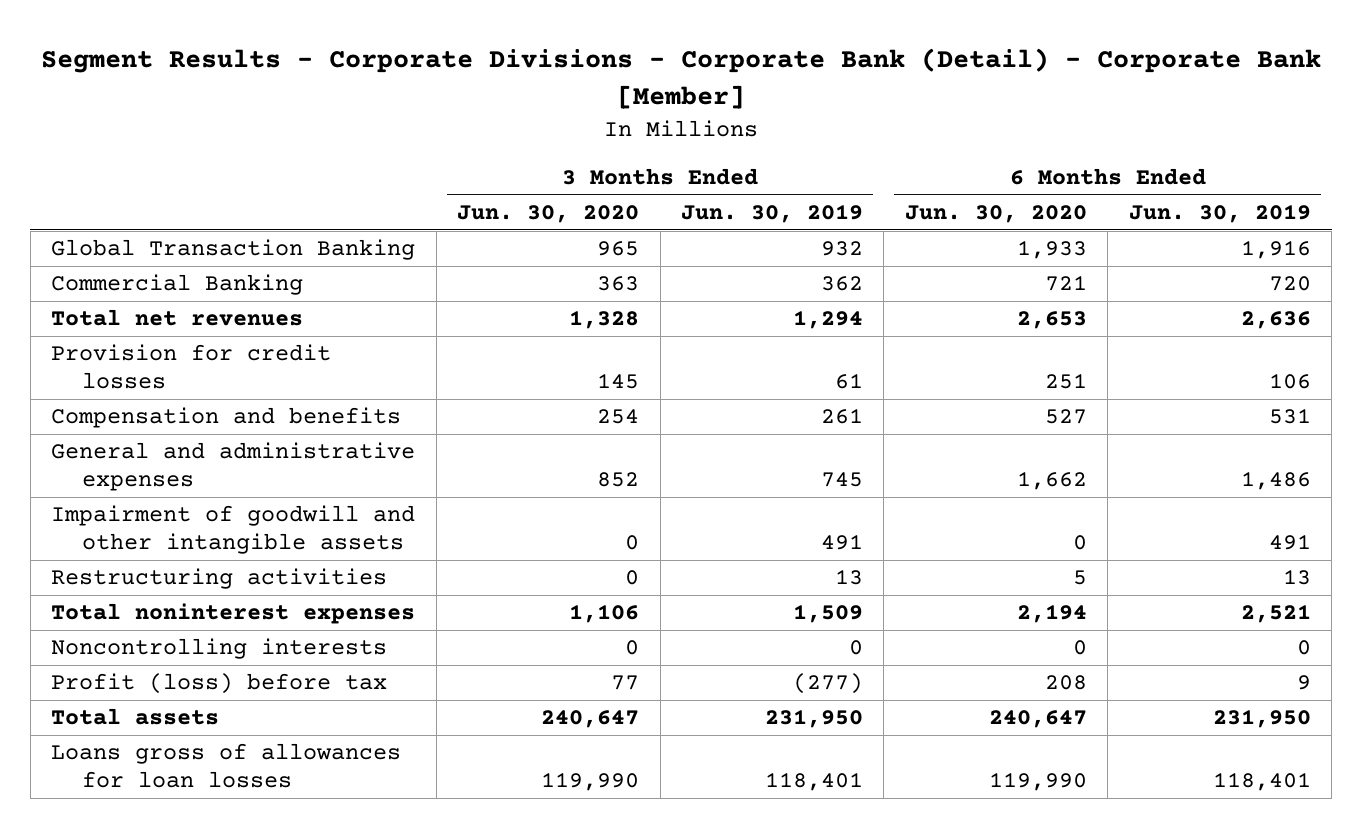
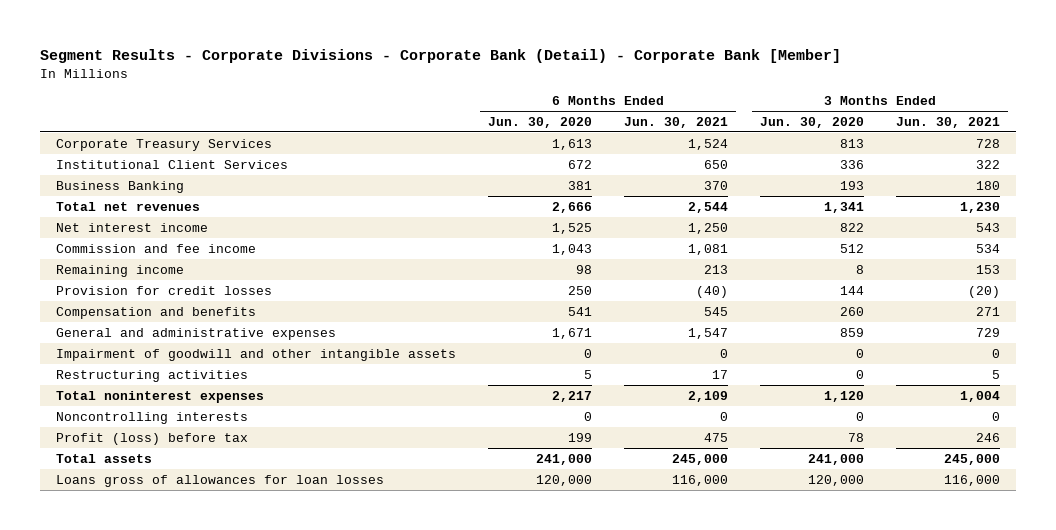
[680,203,863,223] Jun. 30, 2019 -> none
[1128,203,1311,223] Jun. 30, 2019 -> none
none -> [624,116,729,128] Jun. 30, 2021
none -> [896,116,1001,128] Jun. 30, 2021
[51,239,416,261] Global Transaction Banking -> none
[51,274,304,296] Commercial Banking -> none
none -> [56,138,273,151] Corporate Treasury Services
none -> [56,159,289,169] Institutional Client Services
none -> [56,180,185,193] Business Banking
[569,310,640,330] 1,328 -> [824,201,865,213] 1,341
[1016,311,1087,330] 2,653 -> [552,201,593,213] 2,666
none -> [56,222,209,232] Net interest income
none -> [56,243,257,253] Commission and fee income
none -> [56,264,185,277] Remaining income
[597,373,640,390] 145 -> [840,285,865,295] 144
[1044,373,1087,390] 251 -> [568,285,593,295] 250
[597,409,640,425] 254 -> [840,306,865,316] 260
[1044,409,1087,425] 527 -> [568,306,593,316] 541
[597,472,640,488] 852 -> [840,327,865,337] 859
[1016,471,1087,491] 1,662 -> [552,327,593,339] 1,671
[569,604,640,624] 1,106 -> [824,390,865,402] 1,120
[1016,604,1087,624] 2,194 -> [552,390,593,402] 2,217
[611,675,640,691] 77 -> [848,432,865,442] 78
[1044,675,1087,691] 208 -> [568,432,593,442] 199
[541,710,640,729] 240,647 -> [808,453,865,465] 241,000
[988,710,1087,729] 240,647 -> [536,453,593,465] 241,000
[541,772,640,792] 119,990 -> [808,474,865,486] 120,000
[988,772,1087,792] 119,990 -> [536,474,593,486] 120,000

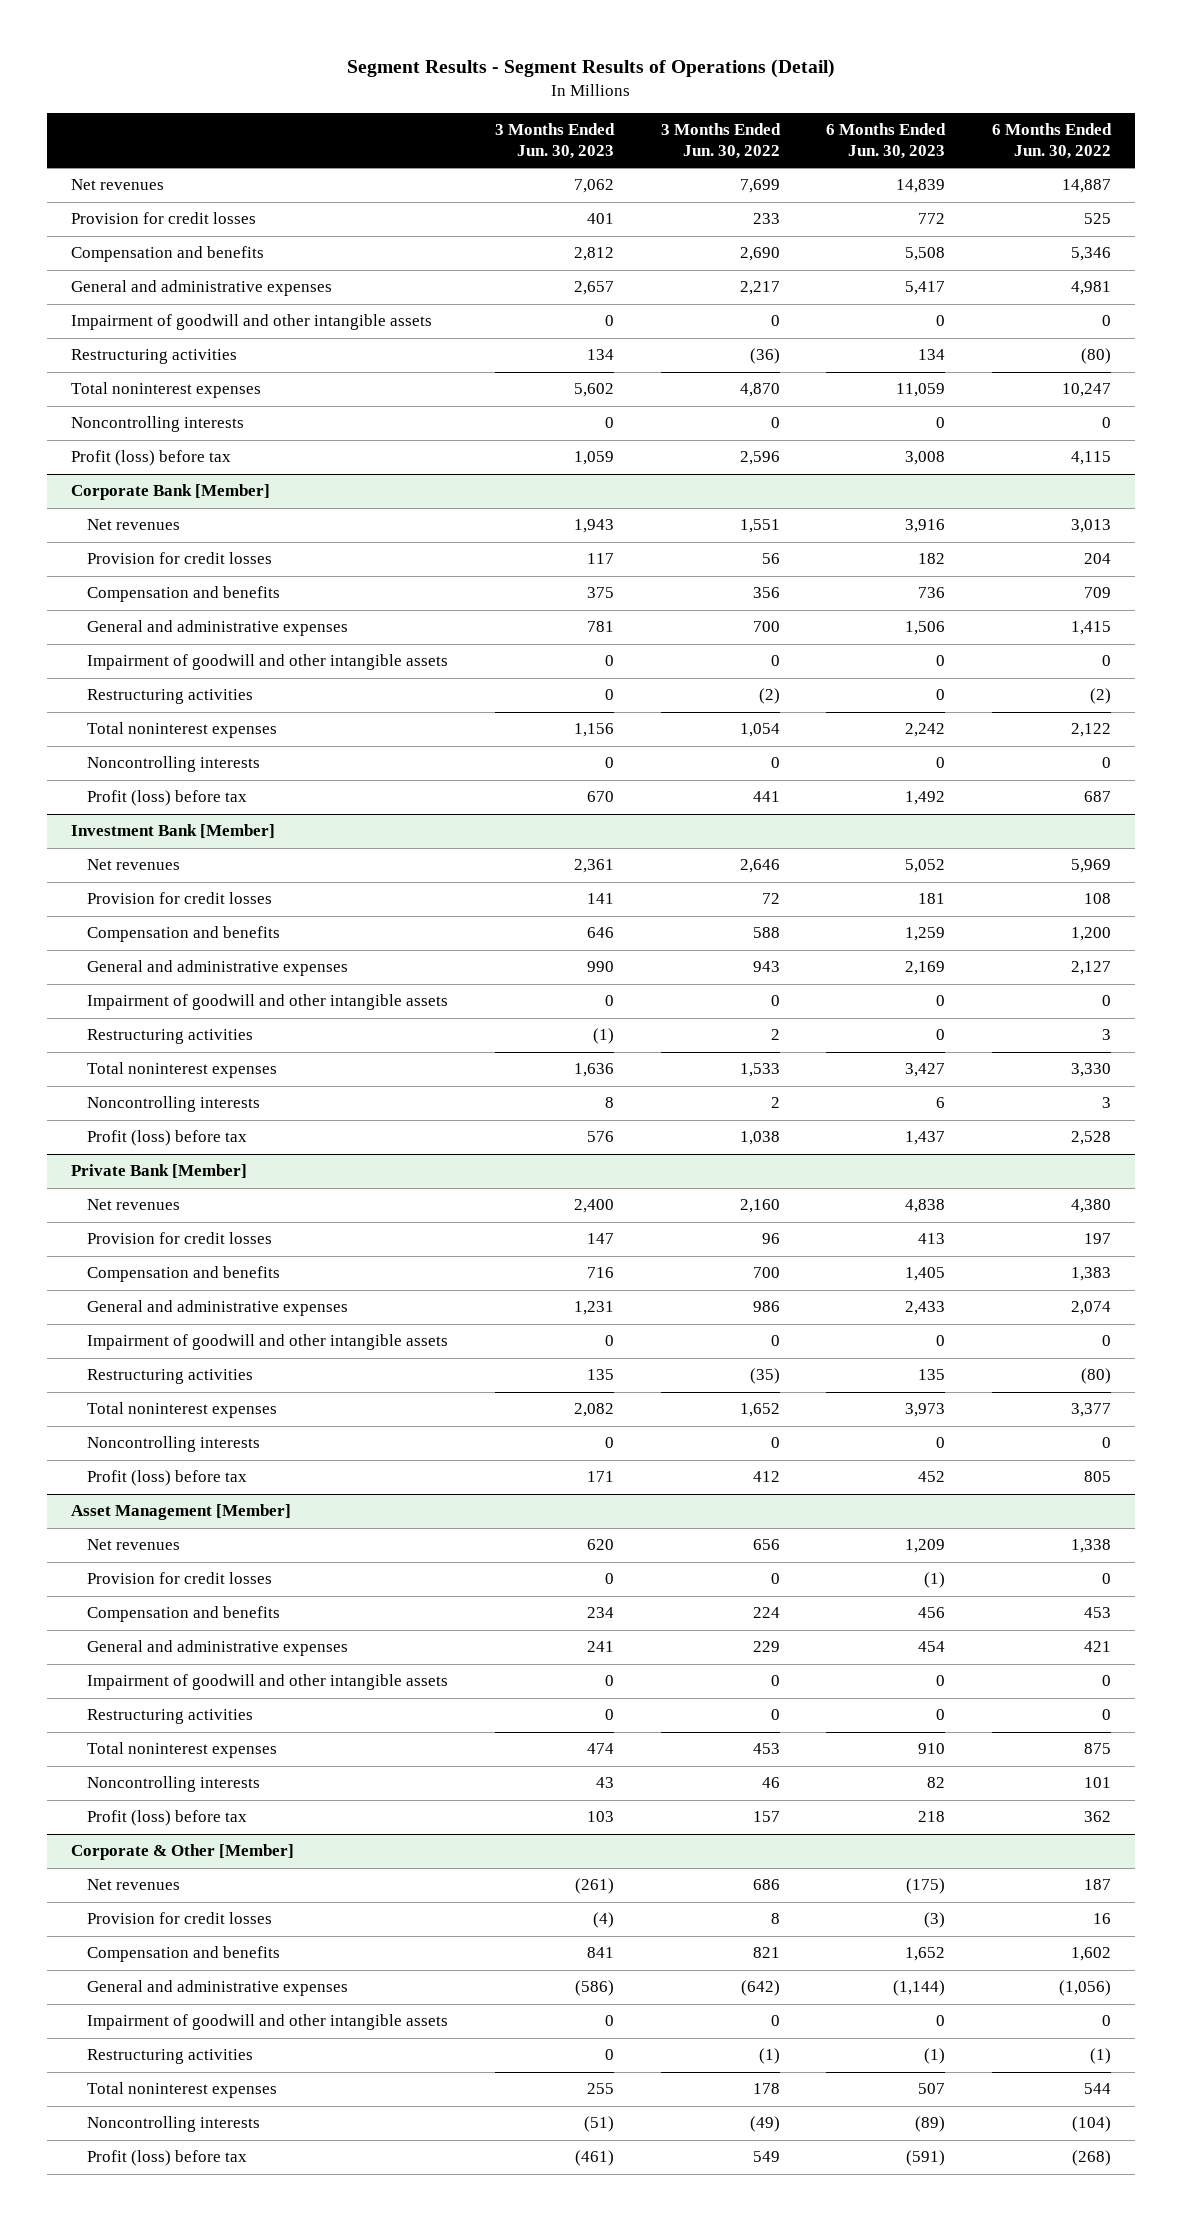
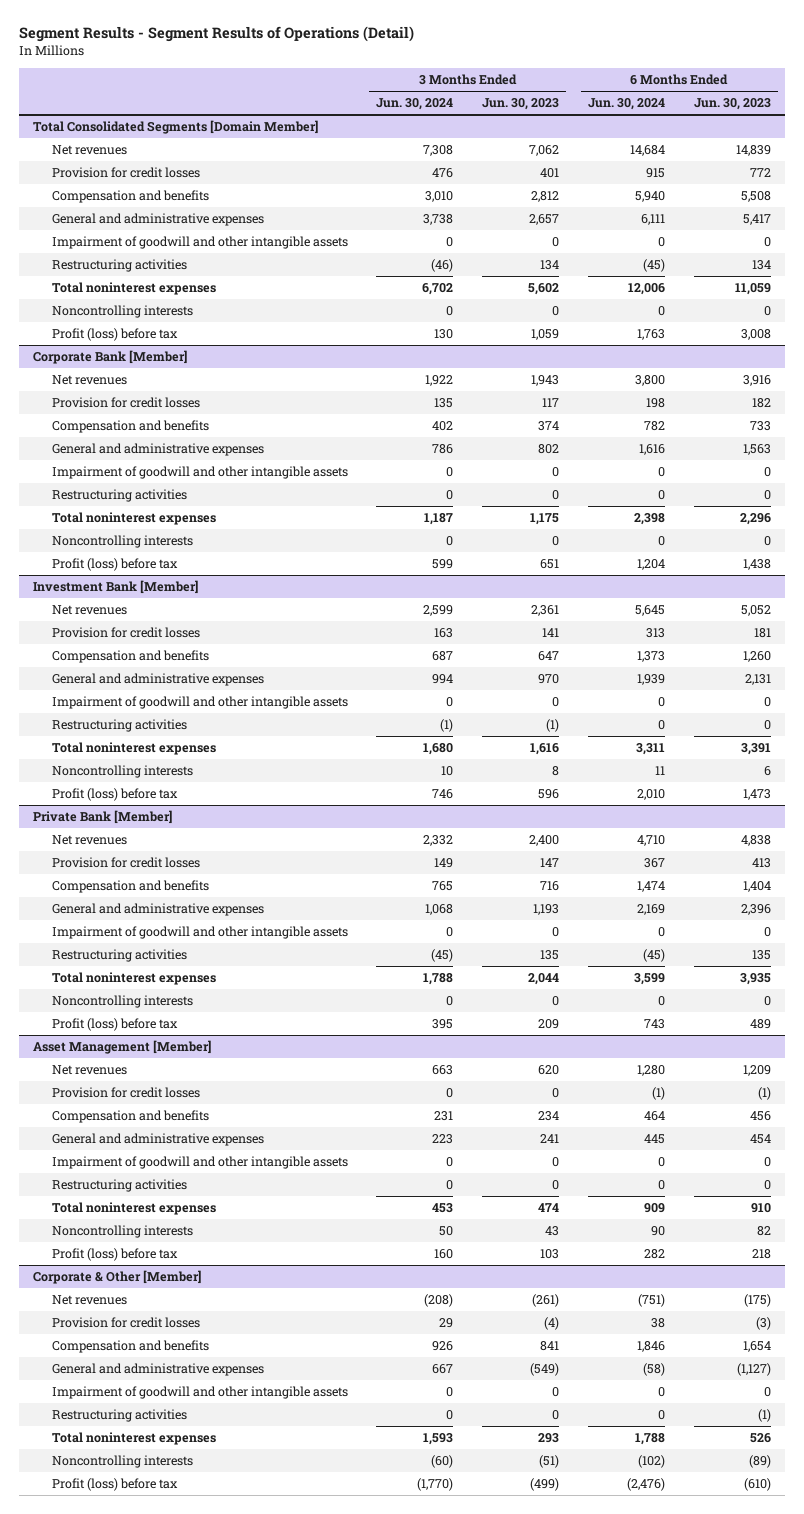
[660,123,781,160] 3 Months Ended Jun. 30, 2022 -> none
[992,123,1113,160] 6 Months Ended Jun. 30, 2022 -> none
none -> [376,98,454,111] Jun. 30, 2024
none -> [588,98,666,111] Jun. 30, 2024
none -> [33,120,319,135] Total Consolidated Segments [Domain Member]
[586,587,614,599] 375 -> [538,421,560,432] 374
[918,587,946,599] 736 -> [749,421,771,432] 733
[586,621,614,633] 781 -> [538,444,560,455] 802
[905,621,946,636] 1,506 -> [742,444,771,456] 1,563
[573,723,614,738] 1,156 -> [530,513,560,526] 1,175
[905,723,946,738] 2,242 -> [739,513,771,526] 2,296
[586,791,614,803] 670 -> [540,559,560,570] 651
[905,791,946,806] 1,492 -> [742,559,771,571] 1,438
[586,927,614,939] 646 -> [538,651,560,662] 647
[905,927,946,942] 1,259 -> [742,651,771,663] 1,260
[586,961,614,973] 990 -> [538,674,560,685] 970
[905,961,946,976] 2,169 -> [744,674,771,686] 2,131
[573,1063,614,1078] 1,636 -> [530,743,560,756] 1,616
[905,1063,946,1078] 3,427 -> [740,743,771,756] 3,391
[586,1131,614,1143] 576 -> [538,789,560,800] 596
[905,1131,946,1146] 1,437 -> [742,789,771,801] 1,473
[905,1267,946,1282] 1,405 -> [742,881,771,893] 1,404
[573,1301,614,1316] 1,231 -> [533,904,560,916] 1,193
[905,1301,946,1316] 2,433 -> [740,904,771,916] 2,396
[573,1403,614,1418] 2,082 -> [528,973,560,986] 2,044
[905,1403,946,1418] 3,973 -> [739,973,771,986] 3,935
[586,1471,614,1483] 171 -> [538,1019,560,1030] 209
[918,1471,946,1483] 452 -> [749,1019,771,1030] 489
[905,1947,946,1962] 1,652 -> [742,1341,771,1353] 1,654
[574,1980,614,1997] (586) -> [530,1363,560,1377] (549)
[893,1980,946,1997] (1,144) -> [736,1363,771,1377] (1,127)
[586,2083,614,2095] 255 -> [538,1433,560,1444] 293
[918,2083,946,2095] 507 -> [749,1433,771,1444] 526
[574,2150,614,2167] (461) -> [530,1478,560,1492] (499)
[906,2150,946,2167] (591) -> [743,1478,771,1492] (610)

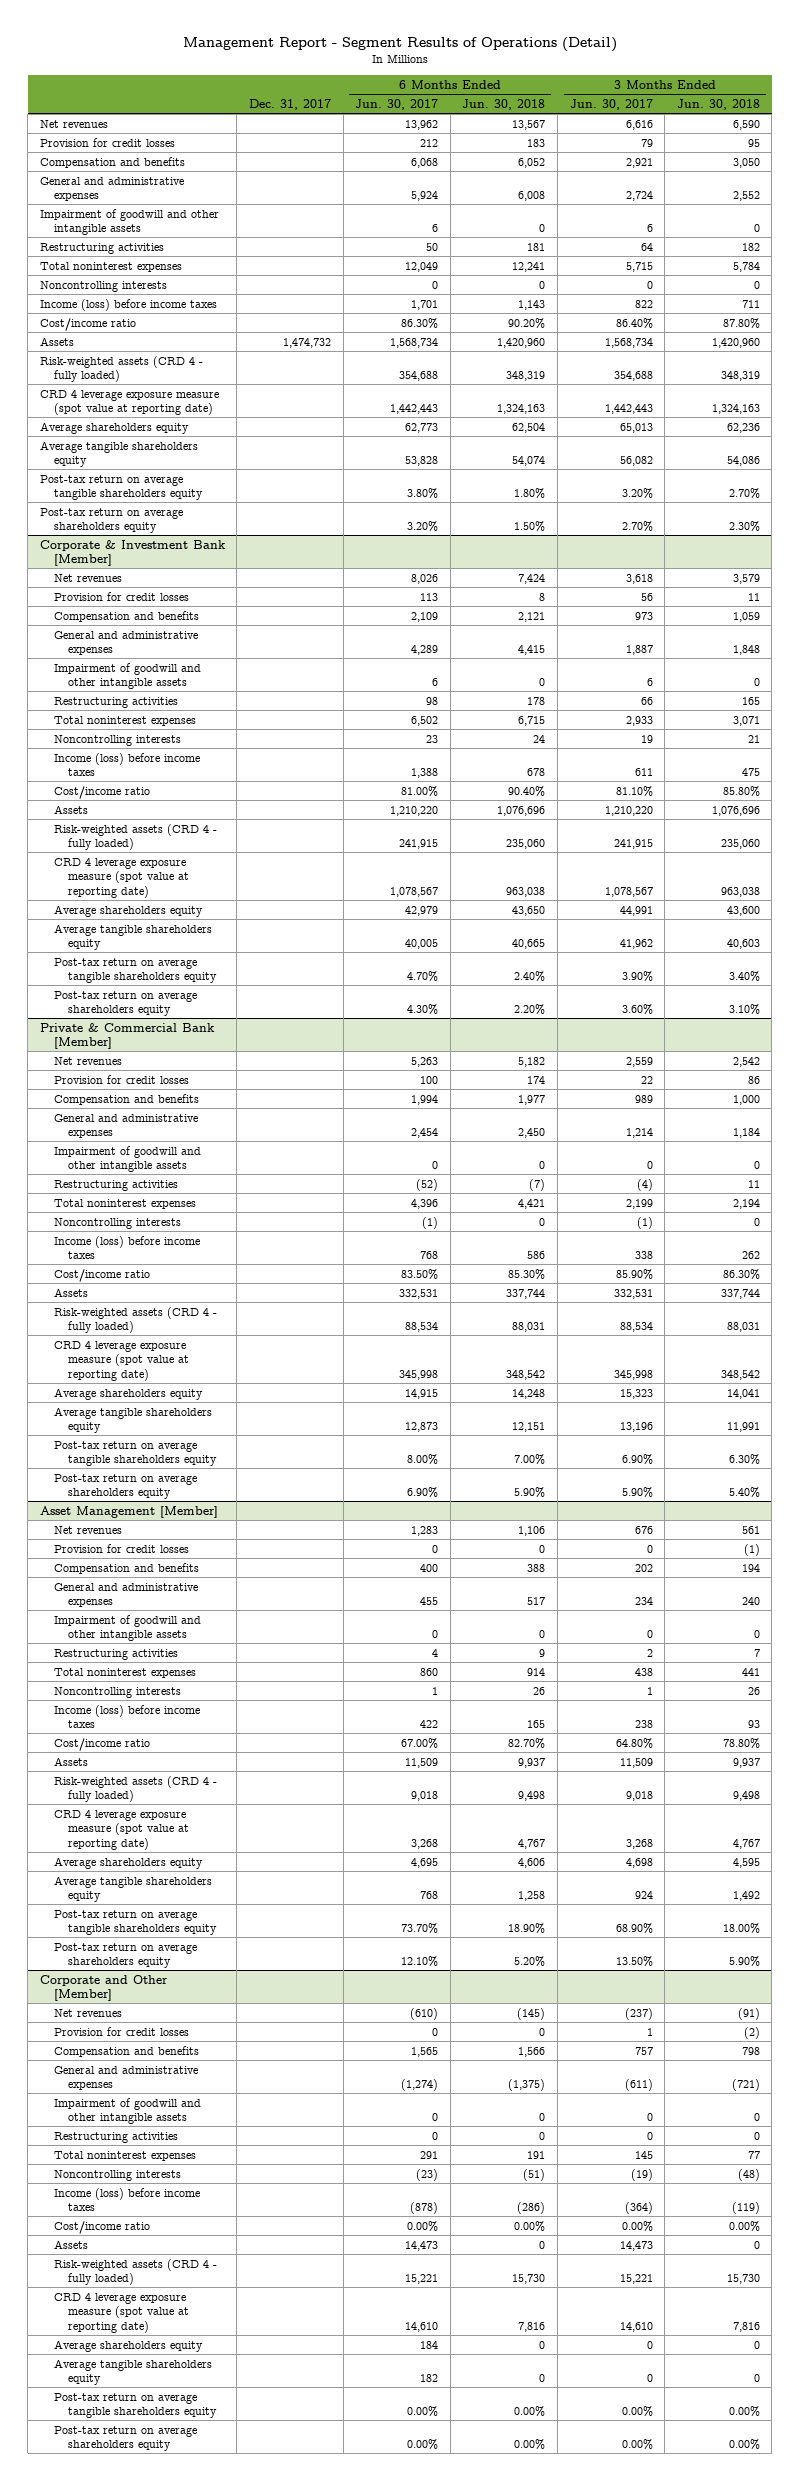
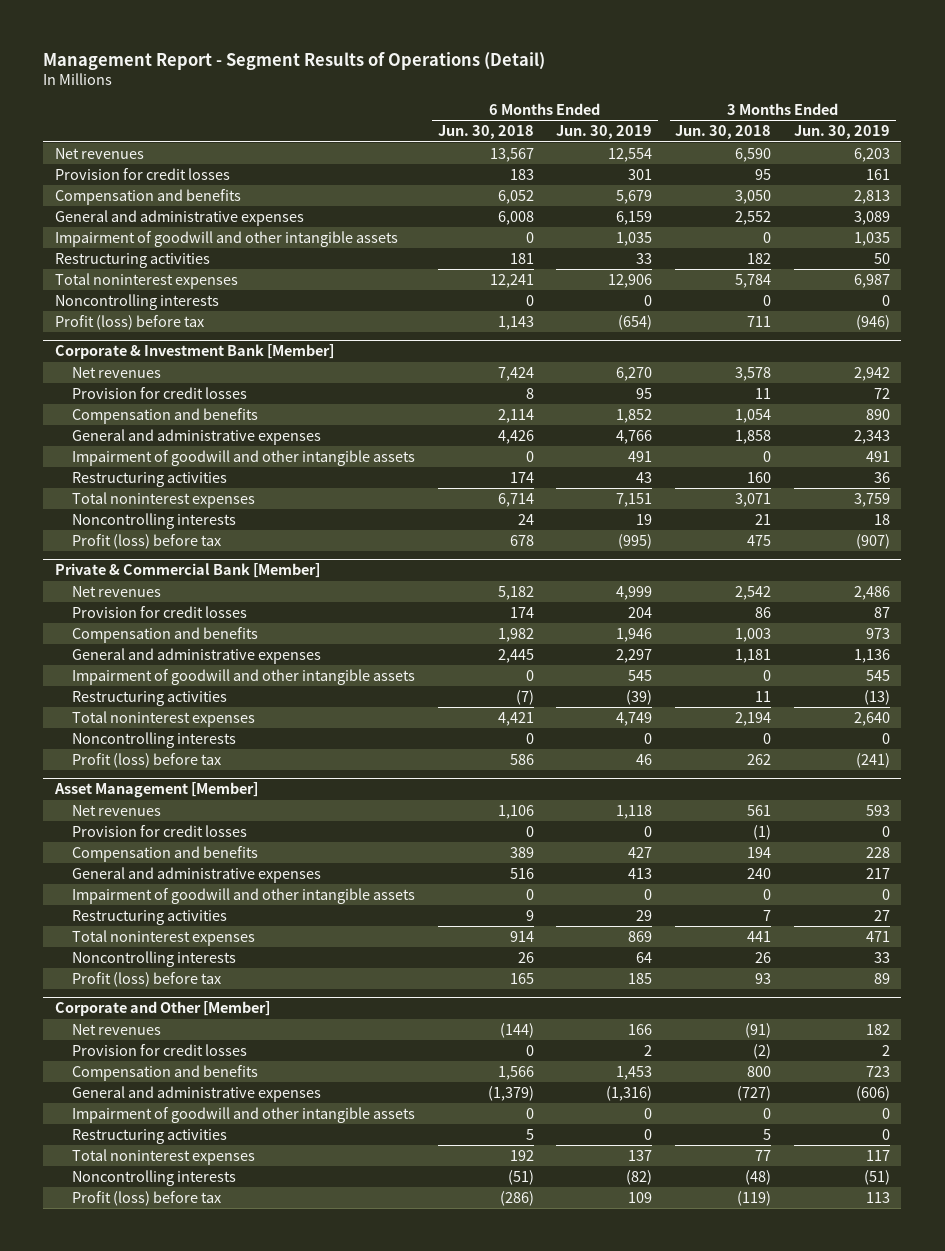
[249,98,332,110] Dec. 31, 2017 -> none
[355,98,439,110] Jun. 30, 2017 -> none
[569,98,653,110] Jun. 30, 2017 -> none
none -> [556,125,653,140] Jun. 30, 2019
none -> [793,125,890,140] Jun. 30, 2019
[39,317,136,331] Cost/income ratio -> none
[39,336,74,346] Assets -> none
[39,355,203,383] Risk-weighted assets (CRD 4 - fully loaded) -> none
[39,389,219,416] CRD 4 leverage exposure measure (spot value at reporting date) -> none
[39,421,189,434] Average shareholders equity -> none
[39,440,198,468] Average tangible shareholders equity -> none
[39,474,204,501] Post-tax return on average tangible shareholders equity -> none
[39,507,183,534] Post-tax return on average shareholders equity -> none
[39,298,217,311] Income (loss) before income taxes -> [54,314,204,330] Profit (loss) before tax
[732,573,760,584] 3,579 -> [735,366,772,381] 3,578
[518,611,546,622] 2,121 -> [497,408,534,423] 2,114
[732,611,760,622] 1,059 -> [735,408,772,423] 1,054
[518,645,546,656] 4,415 -> [497,429,534,444] 4,426
[732,645,760,656] 1,848 -> [735,429,772,444] 1,858
[527,696,546,705] 178 -> [509,471,534,483] 174
[741,696,760,705] 165 -> [747,471,772,483] 160
[518,715,546,726] 6,715 -> [497,492,534,507] 6,714
[54,785,151,799] Cost/income ratio -> none
[54,804,89,814] Assets -> none
[54,823,218,851] Risk-weighted assets (CRD 4 - fully loaded) -> none
[54,857,190,898] CRD 4 leverage exposure measure (spot value at reporting date) -> none
[54,904,204,917] Average shareholders equity -> none
[54,923,213,951] Average tangible shareholders equity -> none
[54,957,218,984] Post-tax return on average tangible shareholders equity -> none
[54,990,198,1017] Post-tax return on average shareholders equity -> none
[54,752,201,777] Income (loss) before income taxes -> [72,533,222,549] Profit (loss) before tax
[518,1094,546,1105] 1,977 -> [497,627,534,642] 1,982
[732,1094,760,1105] 1,000 -> [735,627,772,642] 1,003
[518,1128,546,1139] 2,450 -> [497,648,534,663] 2,445
[732,1128,760,1139] 1,184 -> [735,648,772,663] 1,181
[54,1268,151,1282] Cost/income ratio -> none
[54,1287,89,1297] Assets -> none
[54,1306,218,1334] Risk-weighted assets (CRD 4 - fully loaded) -> none
[54,1340,190,1381] CRD 4 leverage exposure measure (spot value at reporting date) -> none
[54,1387,204,1400] Average shareholders equity -> none
[54,1406,213,1434] Average tangible shareholders equity -> none
[54,1440,218,1467] Post-tax return on average tangible shareholders equity -> none
[54,1473,198,1500] Post-tax return on average shareholders equity -> none
[54,1235,201,1260] Income (loss) before income taxes -> [72,752,222,768] Profit (loss) before tax
[527,1563,546,1572] 388 -> [509,846,534,858] 389
[527,1597,546,1606] 517 -> [509,867,534,879] 516
[54,1737,151,1751] Cost/income ratio -> none
[54,1756,89,1766] Assets -> none
[54,1775,218,1803] Risk-weighted assets (CRD 4 - fully loaded) -> none
[54,1809,190,1850] CRD 4 leverage exposure measure (spot value at reporting date) -> none
[54,1856,204,1869] Average shareholders equity -> none
[54,1875,213,1903] Average tangible shareholders equity -> none
[54,1909,218,1936] Post-tax return on average tangible shareholders equity -> none
[54,1942,198,1969] Post-tax return on average shareholders equity -> none
[54,1704,201,1729] Income (loss) before income taxes -> [72,971,222,987] Profit (loss) before tax
[517,2007,546,2020] (145) -> [499,1022,534,1038] (144)
[741,2046,760,2055] 798 -> [747,1065,772,1077] 800
[508,2079,546,2092] (1,375) -> [487,1085,534,1101] (1,379)
[731,2079,760,2092] (721) -> [737,1085,772,1101] (727)
[539,2131,546,2140] 0 -> [525,1128,534,1140] 5
[753,2131,760,2140] 0 -> [763,1128,772,1140] 5
[527,2150,546,2159] 191 -> [509,1149,534,1161] 192
[54,2220,151,2234] Cost/income ratio -> none
[54,2239,89,2249] Assets -> none
[54,2258,218,2286] Risk-weighted assets (CRD 4 - fully loaded) -> none
[54,2292,190,2333] CRD 4 leverage exposure measure (spot value at reporting date) -> none
[54,2339,204,2352] Average shareholders equity -> none
[54,2358,213,2386] Average tangible shareholders equity -> none
[54,2392,218,2419] Post-tax return on average tangible shareholders equity -> none
[54,2425,198,2452] Post-tax return on average shareholders equity -> none
[54,2187,201,2212] Income (loss) before income taxes -> [72,1190,222,1206] Profit (loss) before tax

